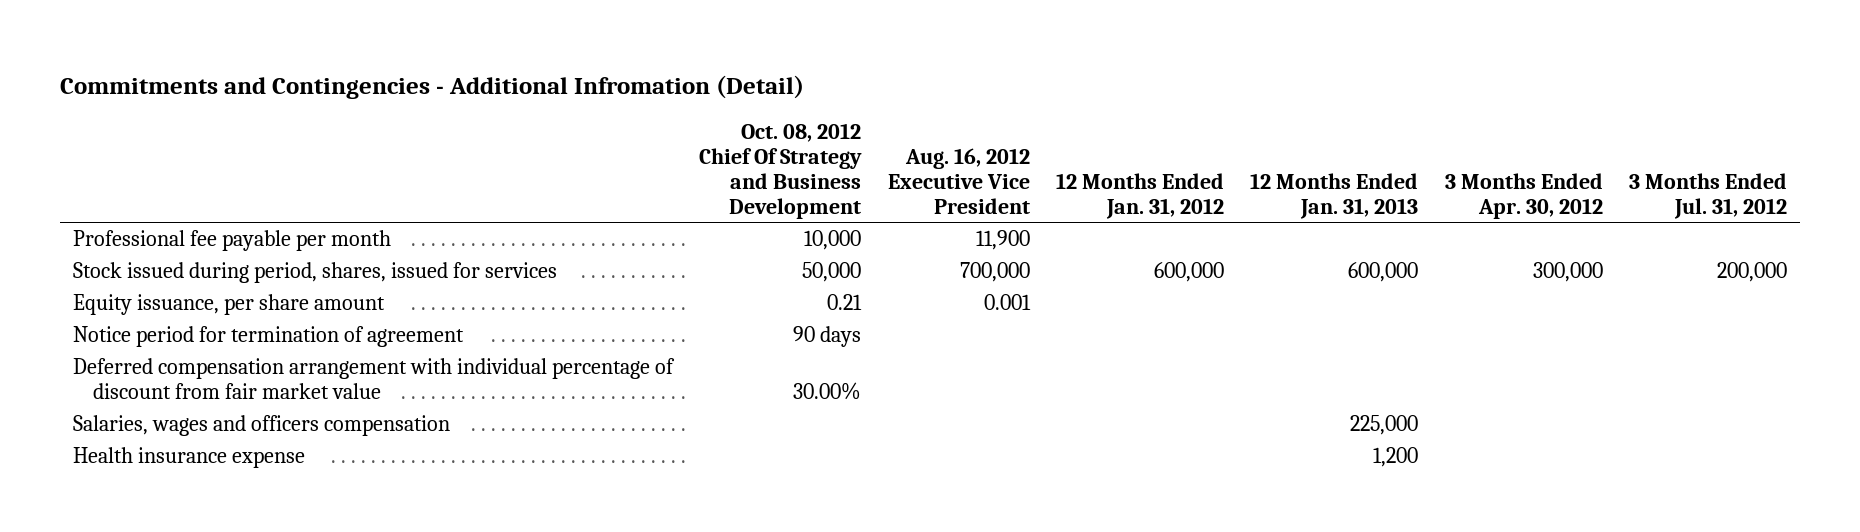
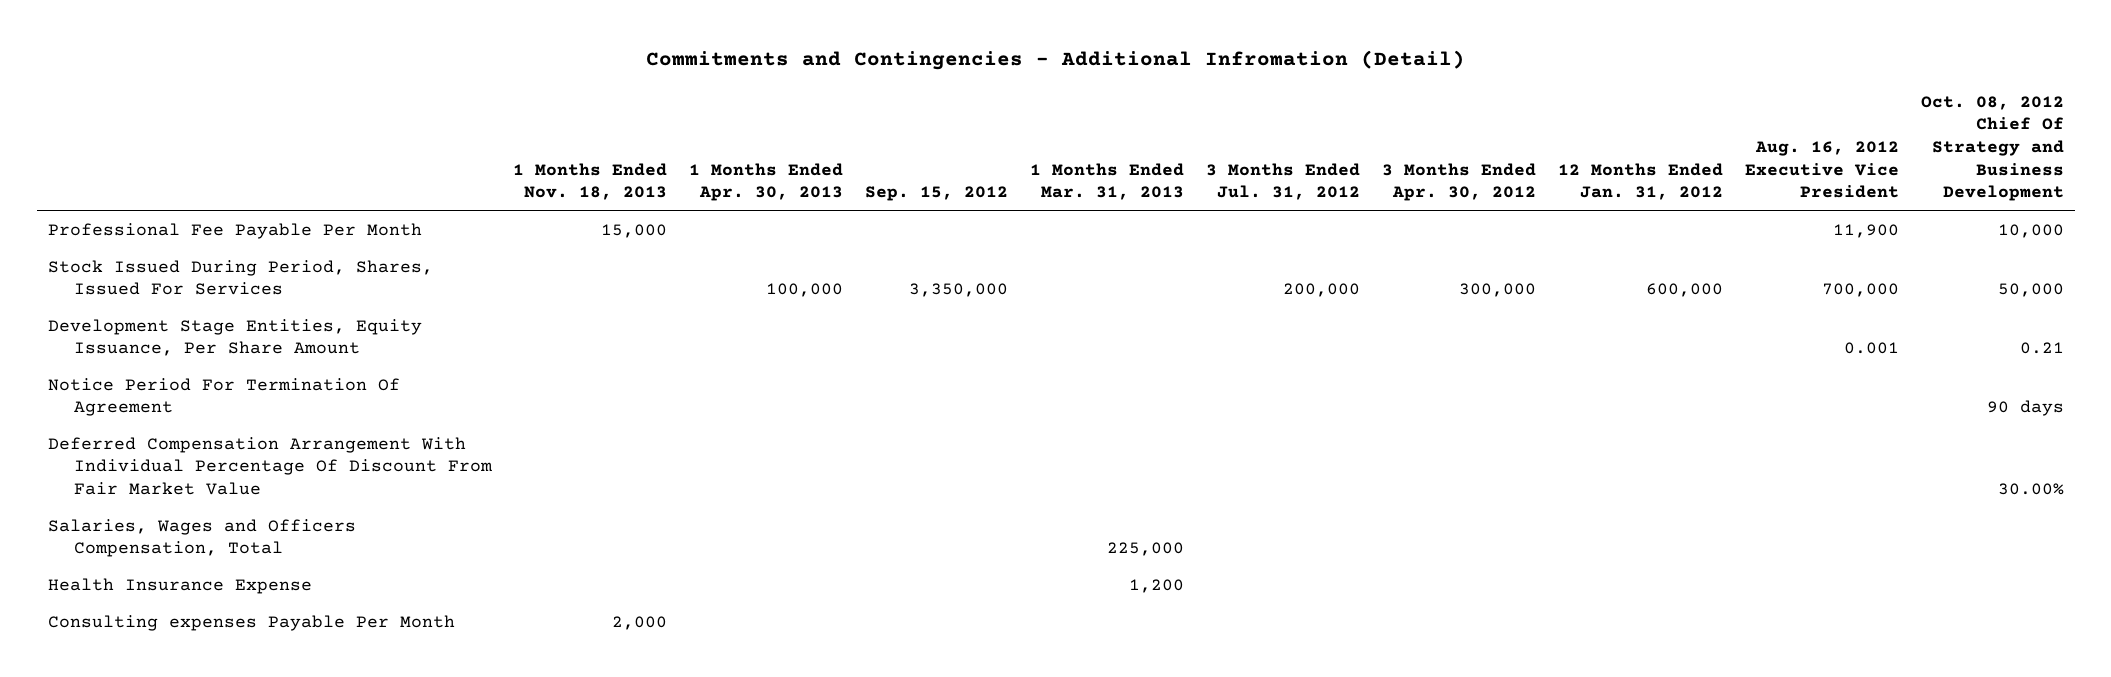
[1250,172,1419,219] 12 Months Ended Jan. 31, 2013 -> none
none -> [513,162,668,201] 1 Months Ended Nov. 18, 2013
none -> [689,162,844,202] 1 Months Ended Apr. 30, 2013
none -> [865,186,1009,202] Sep. 15, 2012
none -> [1030,162,1185,201] 1 Months Ended Mar. 31, 2013
[73,230,392,252] Professional fee payable per month -> [47,222,422,239] Professional Fee Payable Per Month
[73,262,558,284] Stock issued during period, shares, issued for services -> [47,259,433,296] Stock Issued During Period, Shares, Issued For Services
[73,294,386,316] Equity issuance, per share amount -> [47,318,422,357] Development Stage Entities, Equity Issuance, Per Share Amount
[73,326,465,348] Notice period for termination of agreement -> [47,377,400,417] Notice Period For Termination Of Agreement
[73,358,676,400] Deferred compensation arrangement with individual percentage of discount from fair market value -> [47,436,493,495] Deferred Compensation Arrangement With Individual Percentage Of Discount From Fair Market Value
[73,415,451,437] Salaries, wages and officers compensation -> [47,518,356,558] Salaries, Wages and Officers Compensation, Total
[73,447,306,469] Health insurance expense -> [47,577,312,594] Health Insurance Expense
none -> [47,614,455,631] Consulting expenses Payable Per Month

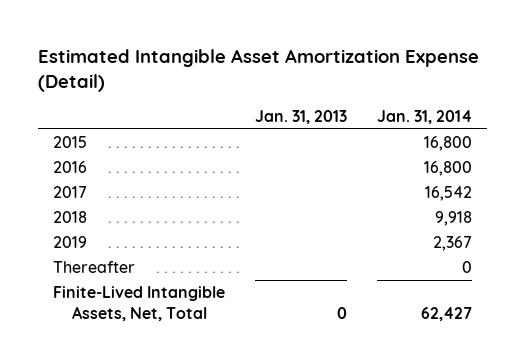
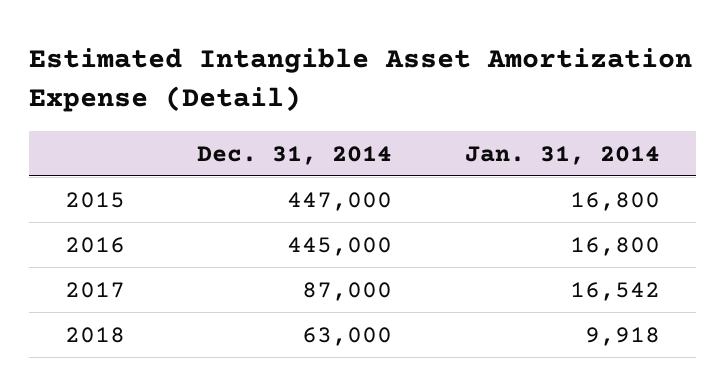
[254,109,347,124] Jan. 31, 2013 -> none
none -> [197,145,393,165] Dec. 31, 2014
[52,236,87,249] 2019 -> none
[52,261,135,274] Thereafter -> none
[52,286,225,321] Finite-Lived Intangible Assets, Net, Total -> none

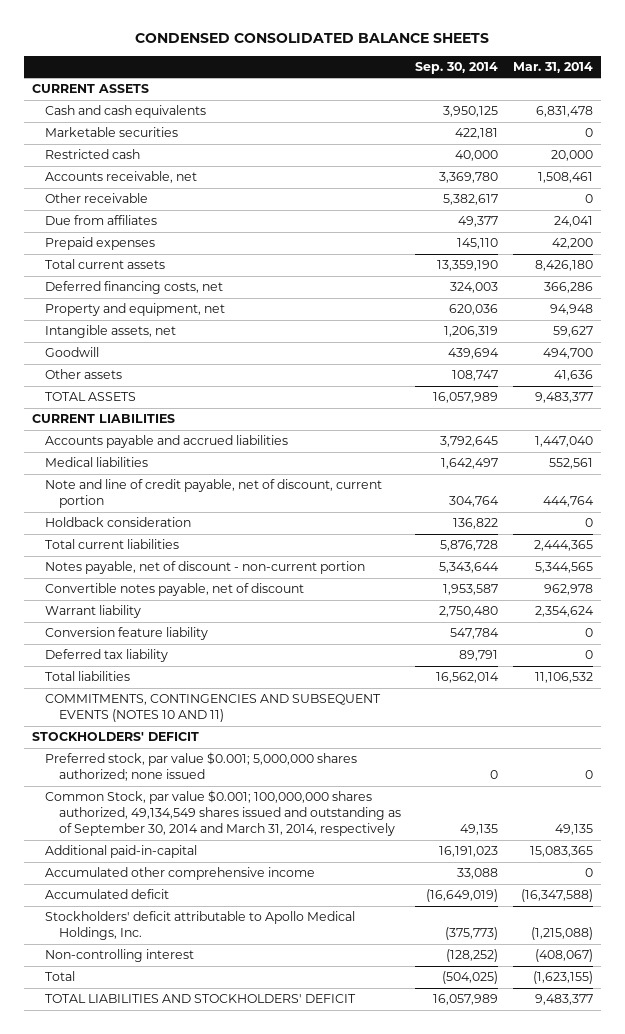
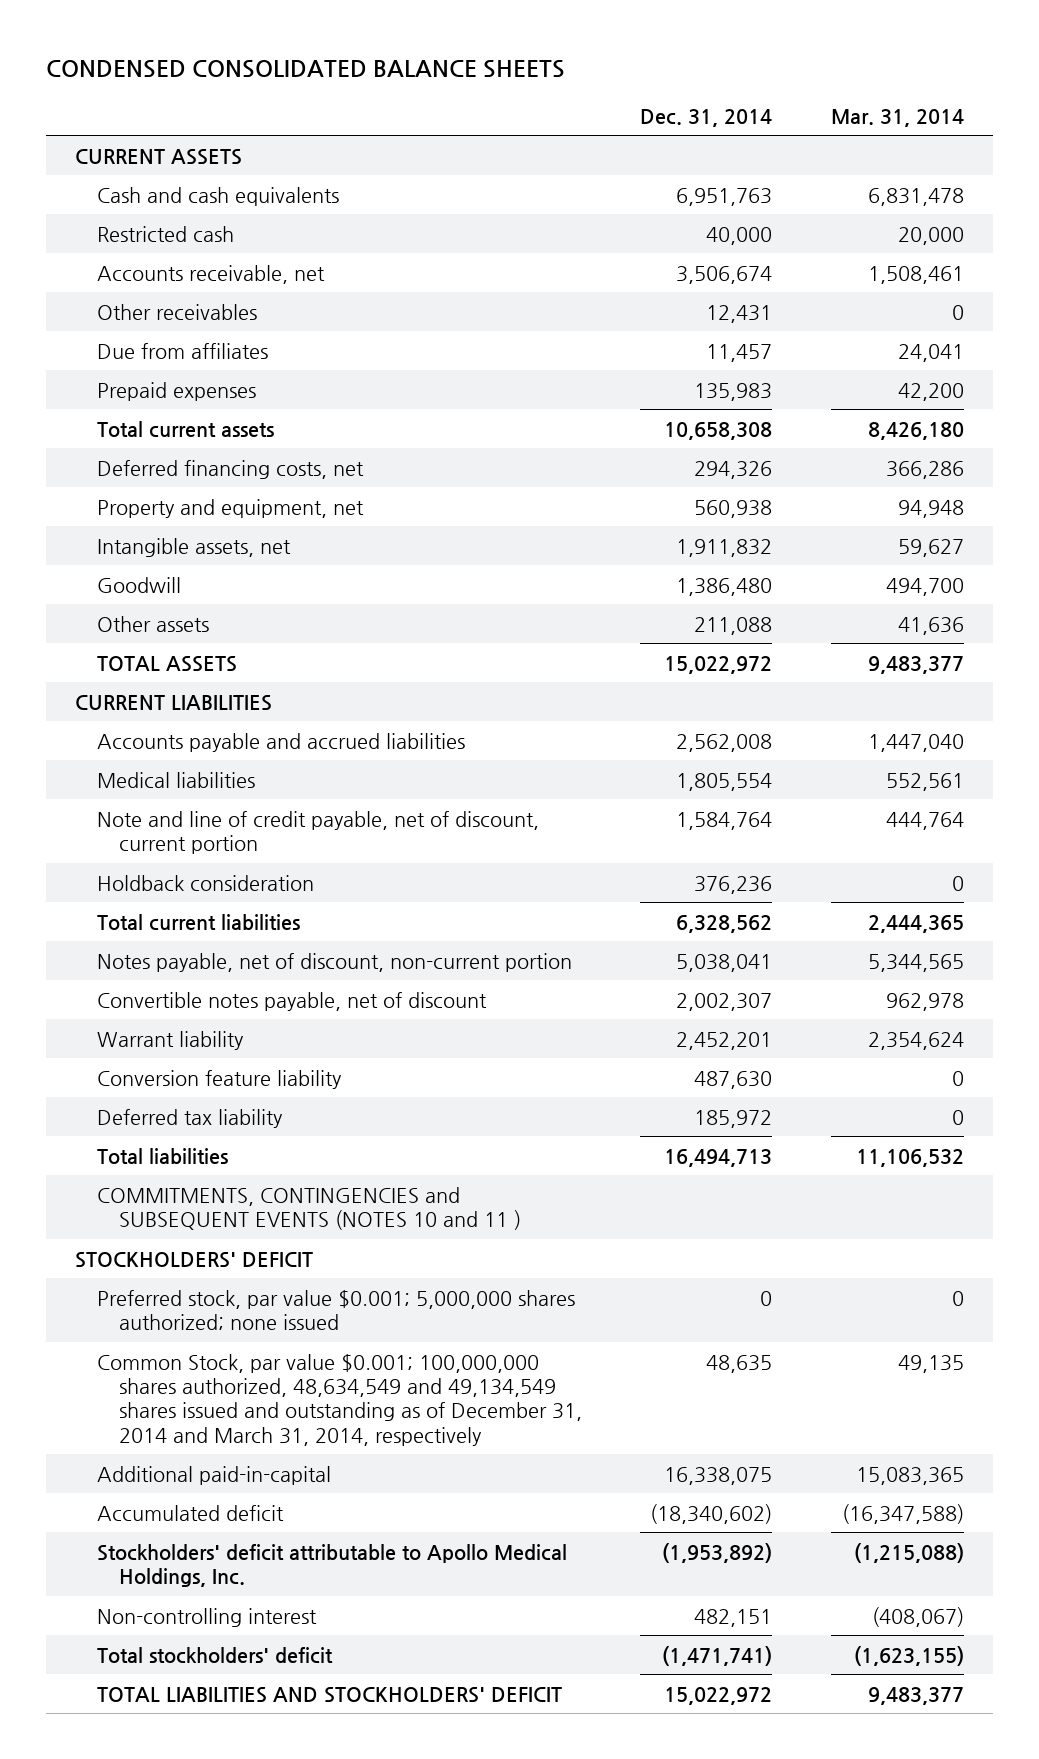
[415,61,499,74] Sep. 30, 2014 -> none
none -> [640,108,773,127] Dec. 31, 2014
[45,127,179,138] Marketable securities -> none
[45,193,149,204] Other receivable -> [96,303,257,320] Other receivables
[45,561,366,575] Notes payable, net of discount - non-current portion -> [96,952,572,972] Notes payable, net of discount, non-current portion
[45,694,382,723] COMMITMENTS, CONTINGENCIES AND SUBSEQUENT EVENTS (NOTES 10 AND 11) -> [96,1186,521,1230] COMMITMENTS, CONTINGENCIES and SUBSEQUENT EVENTS (NOTES 10 and 11 )
[45,790,401,837] Common Stock, par value $0.001; 100,000,000 shares authorized, 49,134,549 shares issued and outstanding as of September 30, 2014 and March 31, 2014, respectively -> [96,1353,582,1446] Common Stock, par value $0.001; 100,000,000 shares authorized, 48,634,549 and 49,134,549 shares issued and outstanding as of December 31, 2014 and March 31, 2014, respectively
[45,867,316,881] Accumulated other comprehensive income -> none
[45,971,76,982] Total -> [96,1646,333,1664] Total stockholders' deficit

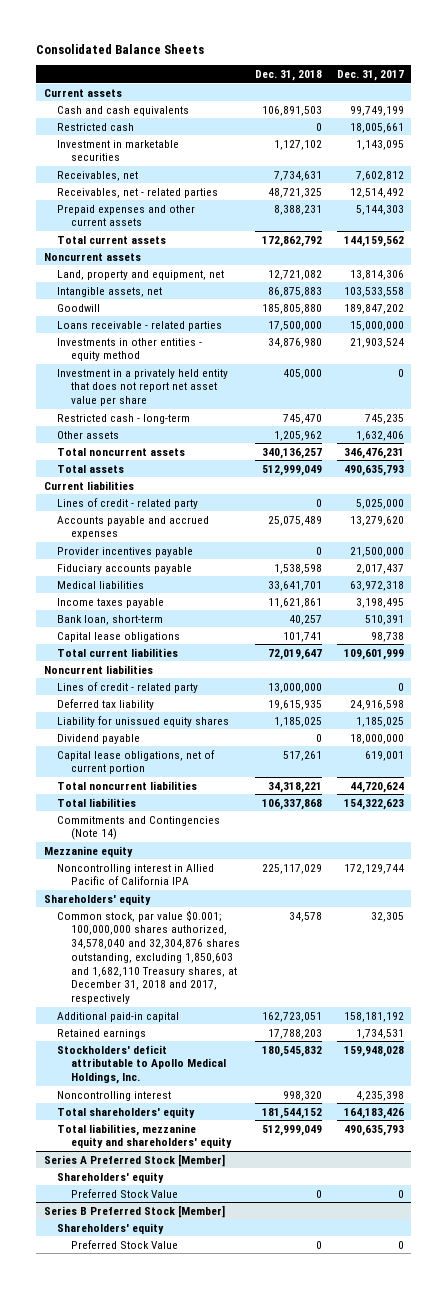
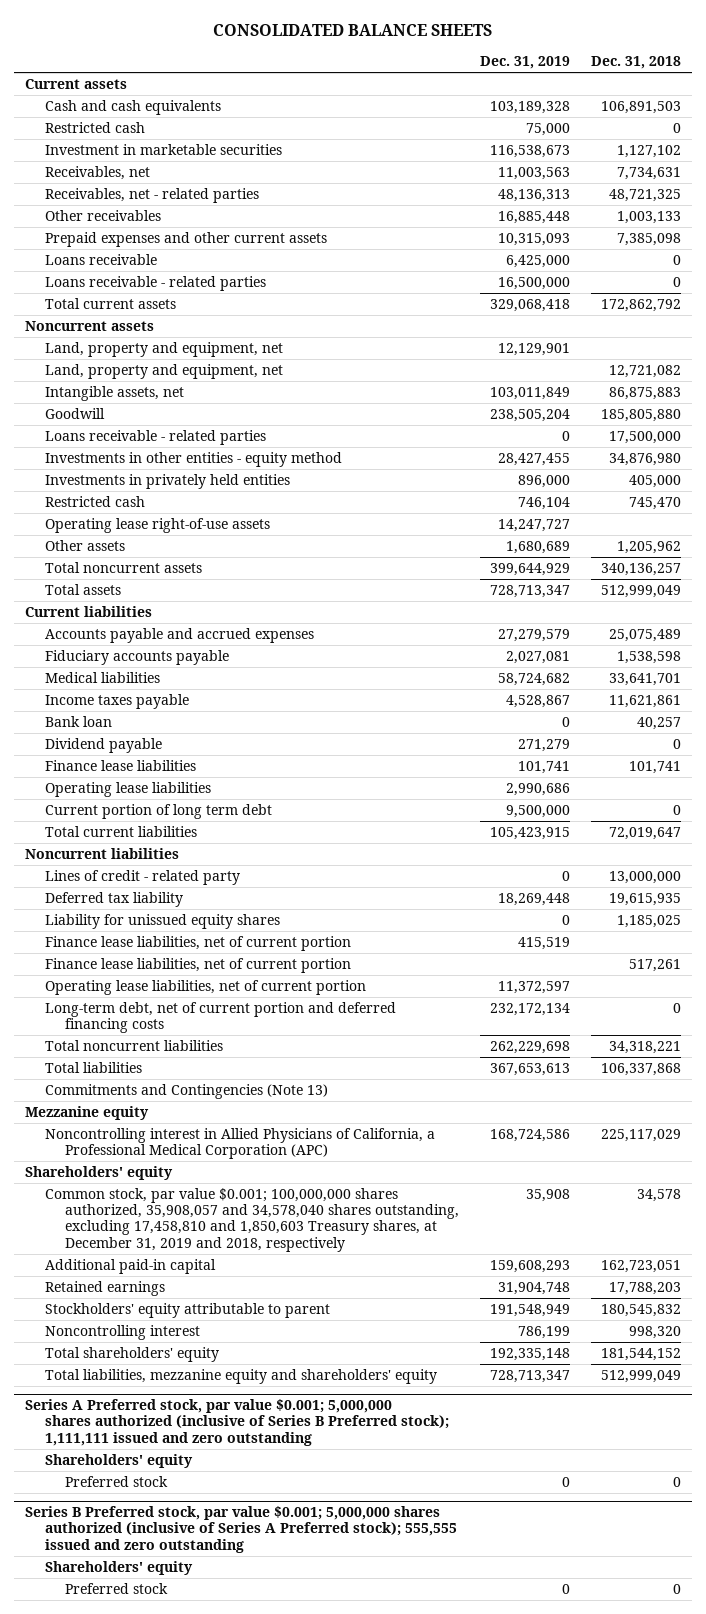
[36,44,205,55] Consolidated Balance Sheets -> [213,24,493,37] CONSOLIDATED BALANCE SHEETS
[336,70,404,82] Dec. 31, 2017 -> none
none -> [480,56,571,70] Dec. 31, 2019
none -> [44,210,161,222] Other receivables
[273,204,322,215] 8,388,231 -> [617,233,682,247] 7,385,098
none -> [44,254,157,266] Loans receivable
none -> [44,276,266,292] Loans receivable - related parties
none -> [44,342,283,358] Land, property and equipment, net
[57,368,229,407] Investment in a privately held entity that does not report net asset value per share -> none
none -> [44,474,290,490] Investments in privately held entities
[57,413,191,424] Restricted cash - long-term -> [44,496,145,508] Restricted cash
none -> [44,518,270,534] Operating lease right-of-use assets
[57,497,199,509] Lines of credit - related party -> none
[57,546,194,557] Provider incentives payable -> none
[57,614,164,625] Bank loan, short-term -> [44,716,112,728] Bank loan
[57,733,141,744] Dividend payable -> [44,738,162,754] Dividend payable
[57,631,181,642] Capital lease obligations -> [44,760,196,772] Finance lease liabilities
none -> [44,782,211,798] Operating lease liabilities
none -> [44,804,272,820] Current portion of long term debt
none -> [44,936,351,952] Finance lease liabilities, net of current portion
[57,749,216,775] Capital lease obligations, net of current portion -> [44,958,351,974] Finance lease liabilities, net of current portion
none -> [44,980,366,996] Operating lease liabilities, net of current portion
none -> [44,1002,396,1034] Long-term debt, net of current portion and deferred financing costs
[57,815,221,841] Commitments and Contingencies (Note 14) -> [44,1084,328,1100] Commitments and Contingencies (Note 13)
[57,863,215,886] Noncontrolling interest in Allied Pacific of California IPA -> [44,1128,435,1160] Noncontrolling interest in Allied Physicians of California, a Professional Medical Corporation (APC)
[57,909,240,1004] Common stock, par value $0.001; 100,000,000 shares authorized, 34,578,040 and 32,304,876 shares outstanding, excluding 1,850,603 and 1,682,110 Treasury shares, at December 31, 2018 and 2017, respectively -> [44,1188,459,1252] Common stock, par value $0.001; 100,000,000 shares authorized, 35,908,057 and 34,578,040 shares outstanding, excluding 17,458,810 and 1,850,603 Treasury shares, at December 31, 2019 and 2018, respectively
[57,1044,226,1085] Stockholders' deficit attributable to Apollo Medical Holdings, Inc. -> [44,1303,330,1319] Stockholders' equity attributable to parent
[43,1153,225,1167] Series A Preferred Stock [Member] -> [24,1399,449,1446] Series A Preferred stock, par value $0.001; 5,000,000 shares authorized (inclusive of Series B Preferred stock); 1,111,111 issued and zero outstanding
[70,1188,178,1198] Preferred Stock Value -> [64,1476,168,1488] Preferred stock
[43,1204,225,1218] Series B Preferred Stock [Member] -> [24,1506,457,1553] Series B Preferred stock, par value $0.001; 5,000,000 shares authorized (inclusive of Series A Preferred stock); 555,555 issued and zero outstanding
[70,1239,178,1249] Preferred Stock Value -> [64,1583,168,1595] Preferred stock

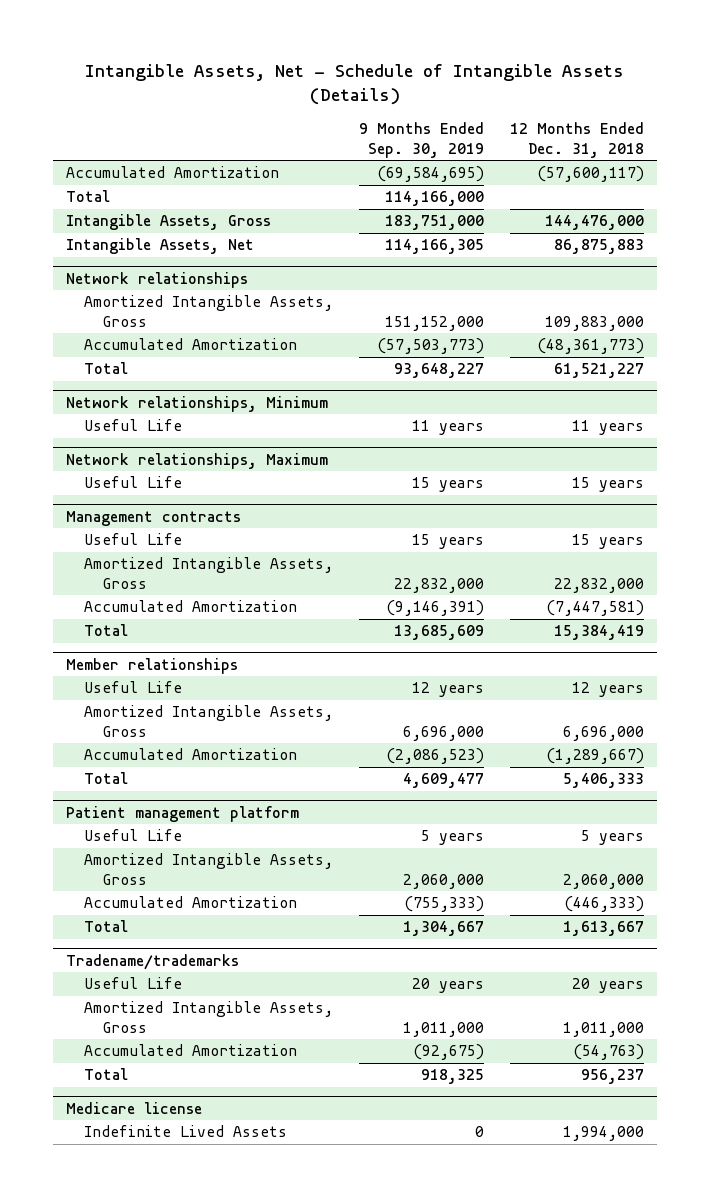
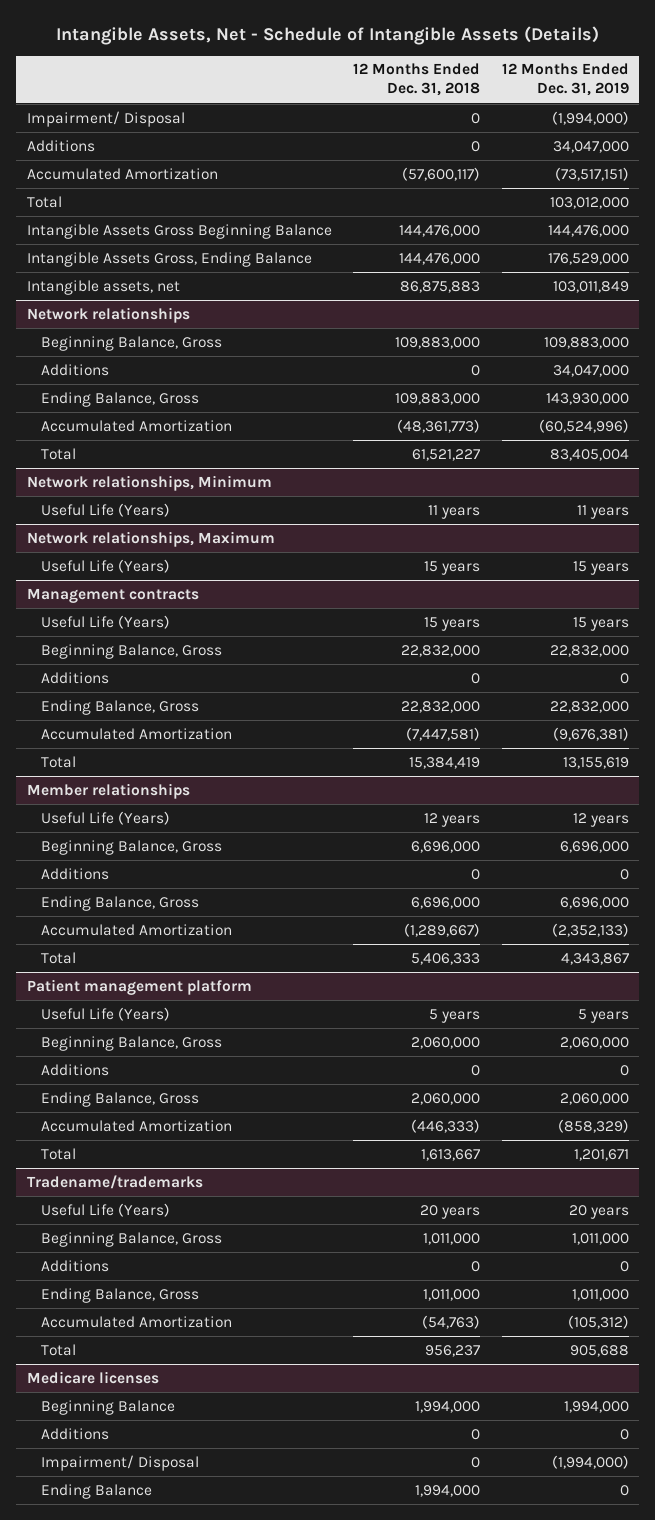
[359,122,485,158] 9 Months Ended Sep. 30, 2019 -> none
none -> [501,63,629,97] 12 Months Ended Dec. 31, 2019
none -> [26,110,185,127] Impairment/ Disposal
none -> [26,139,95,152] Additions
[66,214,272,231] Intangible Assets, Gross -> [26,223,332,239] Intangible Assets Gross Beginning Balance
none -> [26,251,312,267] Intangible Assets Gross, Ending Balance
[66,238,255,255] Intangible Assets, Net -> [26,279,180,295] Intangible assets, net
[84,295,334,327] Amortized Intangible Assets, Gross -> [41,335,223,351] Beginning Balance, Gross
none -> [41,363,110,376] Additions
none -> [41,391,200,407] Ending Balance, Gross
[84,419,183,432] Useful Life -> [41,502,171,517] Useful Life (Years)
[84,476,183,489] Useful Life -> [41,558,171,573] Useful Life (Years)
[84,533,183,546] Useful Life -> [41,614,171,629] Useful Life (Years)
[84,557,334,589] Amortized Intangible Assets, Gross -> [41,643,223,659] Beginning Balance, Gross
none -> [41,671,110,684] Additions
none -> [41,699,200,715] Ending Balance, Gross
[84,681,183,694] Useful Life -> [41,810,171,825] Useful Life (Years)
[84,705,334,737] Amortized Intangible Assets, Gross -> [41,839,223,855] Beginning Balance, Gross
none -> [41,867,110,880] Additions
none -> [41,895,200,911] Ending Balance, Gross
[84,829,183,842] Useful Life -> [41,1006,171,1021] Useful Life (Years)
[84,853,334,885] Amortized Intangible Assets, Gross -> [41,1035,223,1051] Beginning Balance, Gross
none -> [41,1063,110,1076] Additions
none -> [41,1091,200,1107] Ending Balance, Gross
[84,977,183,990] Useful Life -> [41,1202,171,1217] Useful Life (Years)
[84,1001,334,1033] Amortized Intangible Assets, Gross -> [41,1231,223,1247] Beginning Balance, Gross
none -> [41,1259,110,1272] Additions
none -> [41,1287,200,1303] Ending Balance, Gross
[66,1102,203,1115] Medicare license -> [26,1370,159,1384] Medicare licenses
[84,1125,288,1138] Indefinite Lived Assets -> [41,1399,176,1415] Beginning Balance
none -> [41,1427,110,1440] Additions
none -> [41,1454,200,1471] Impairment/ Disposal
none -> [41,1483,153,1499] Ending Balance

